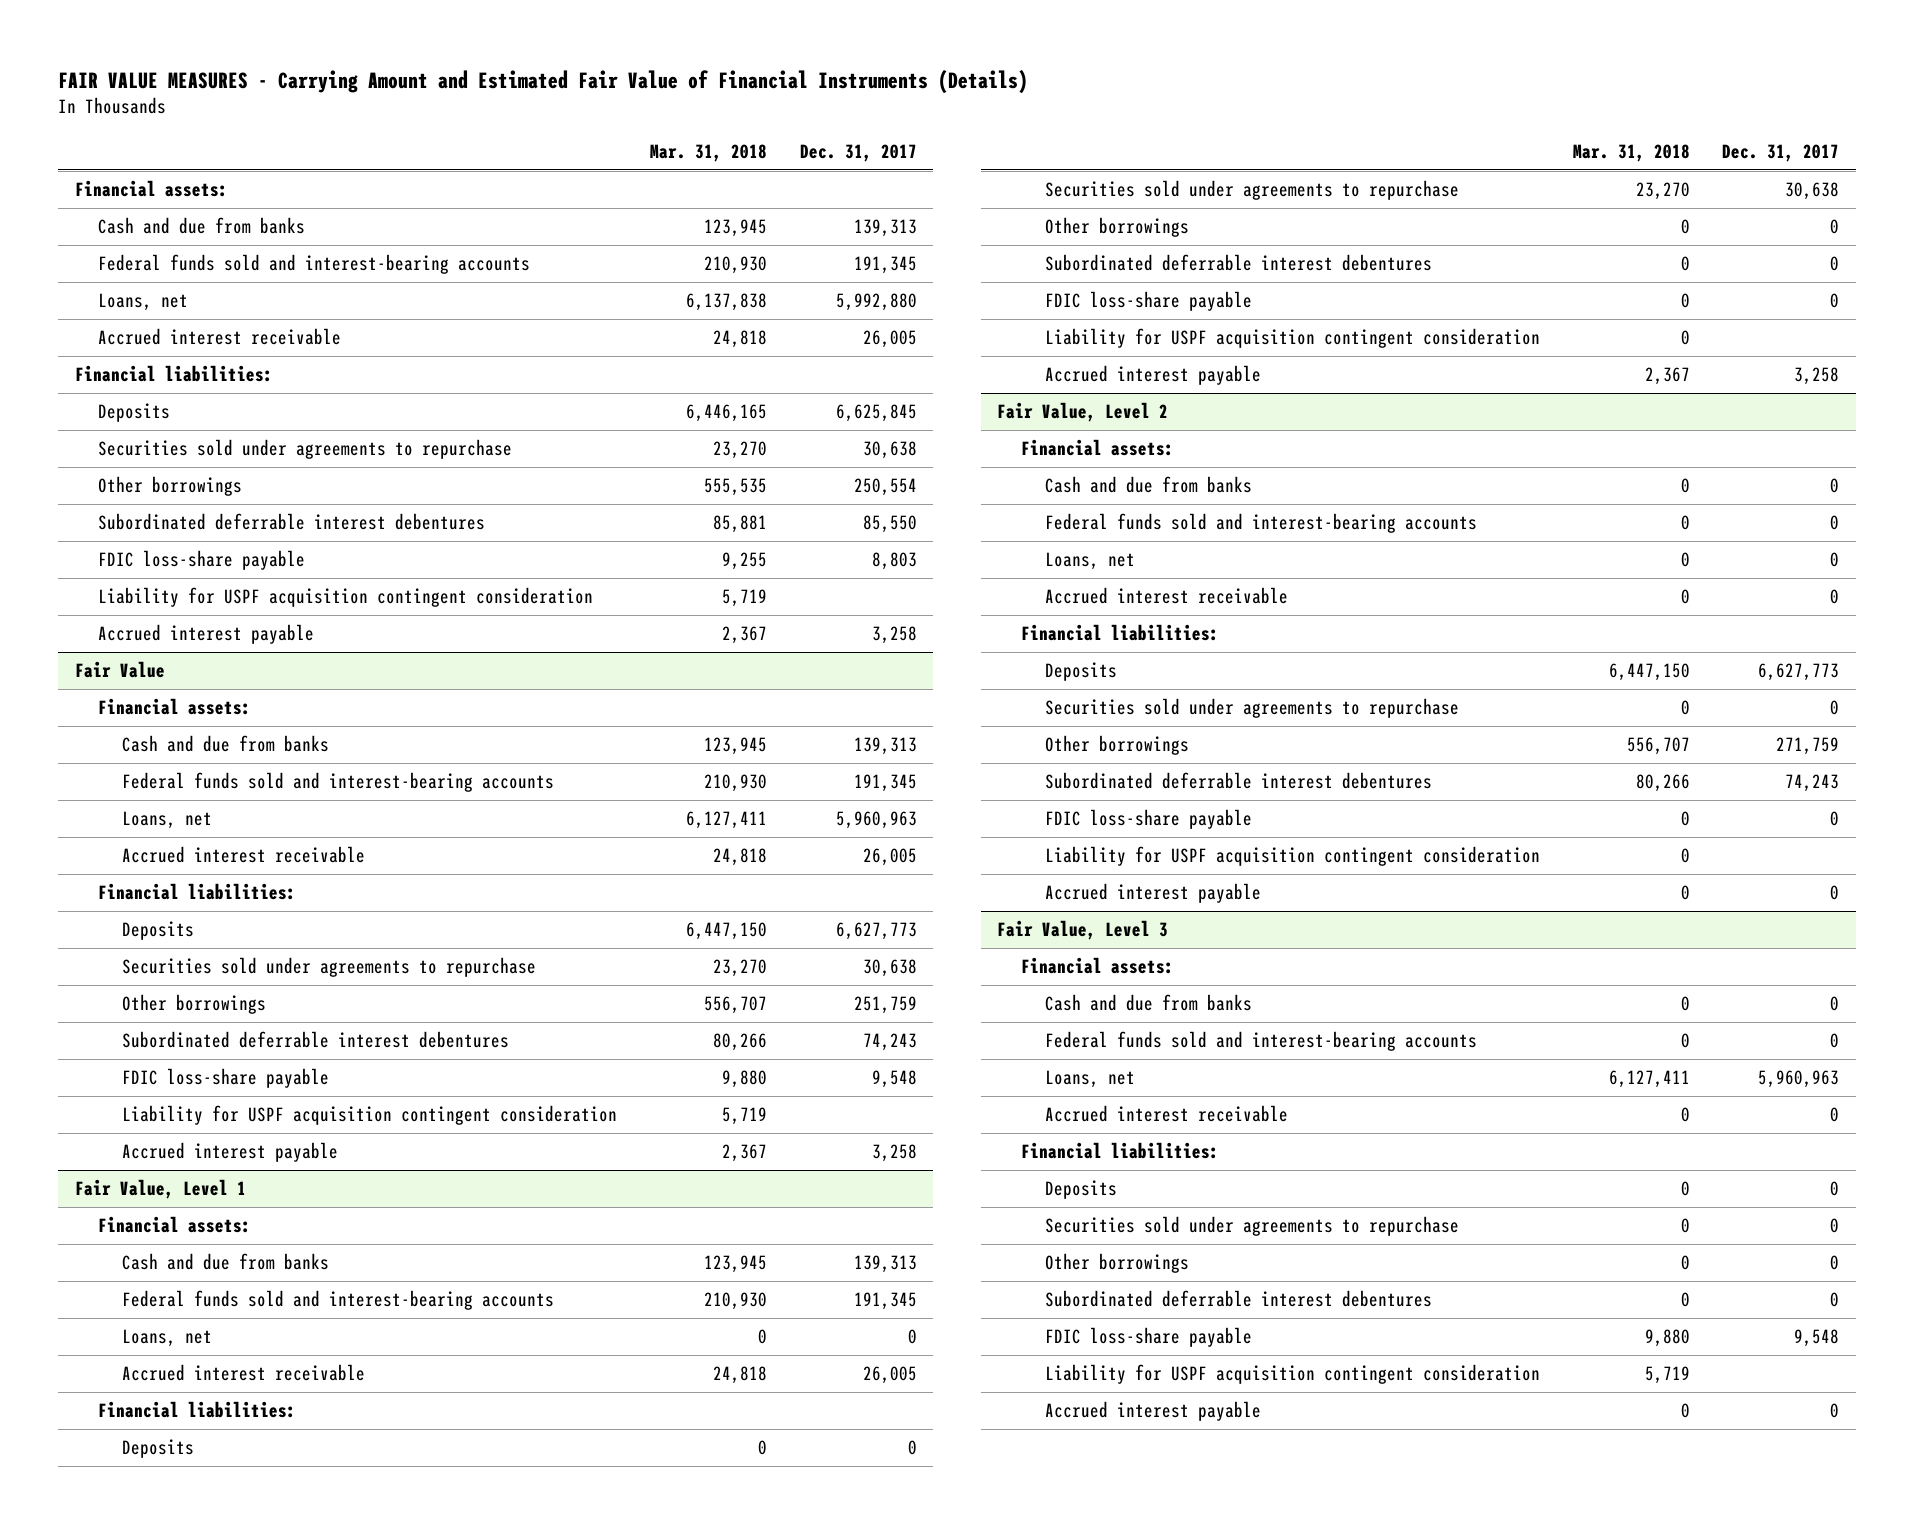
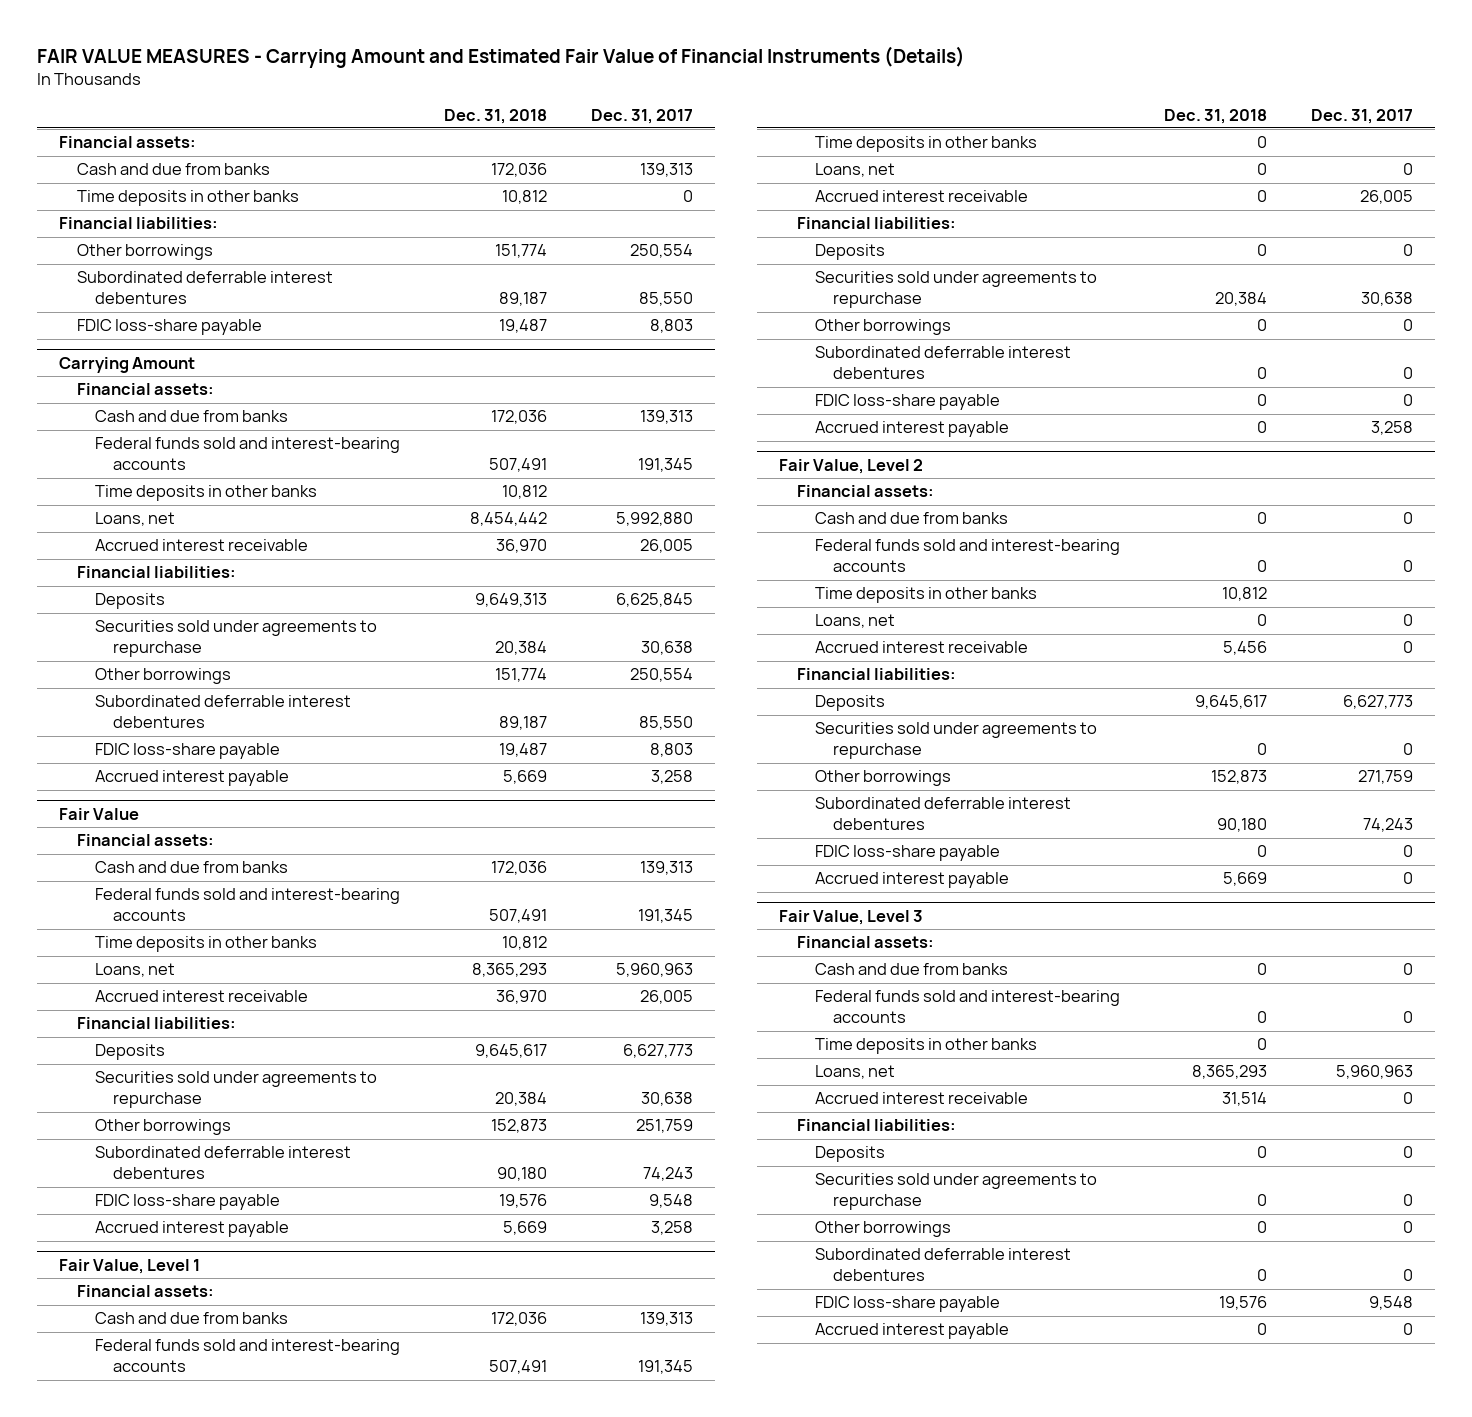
[649,143,767,162] Mar. 31, 2018 -> none
none -> [444,108,548,124] Dec. 31, 2018
none -> [77,190,300,207] Time deposits in other banks
none -> [59,217,219,230] Financial liabilities:
none -> [77,244,214,261] Other borrowings
none -> [77,271,334,305] Subordinated deferrable interest debentures
none -> [77,319,263,336] FDIC loss-share payable
none -> [59,356,196,373] Carrying Amount
none -> [77,383,215,396] Financial assets:
none -> [95,410,289,423] Cash and due from banks
none -> [95,485,318,502] Time deposits in other banks
[98,587,594,608] Liability for USPF acquisition contingent consideration -> none
none -> [95,936,318,953] Time deposits in other banks
[121,1105,617,1126] Liability for USPF acquisition contingent consideration -> none
none -> [814,136,1037,153] Time deposits in other banks
[1044,328,1540,349] Liability for USPF acquisition contingent consideration -> none
none -> [814,587,1037,604] Time deposits in other banks
[1044,846,1540,867] Liability for USPF acquisition contingent consideration -> none
none -> [814,1038,1037,1055] Time deposits in other banks
[1044,1364,1540,1385] Liability for USPF acquisition contingent consideration -> none

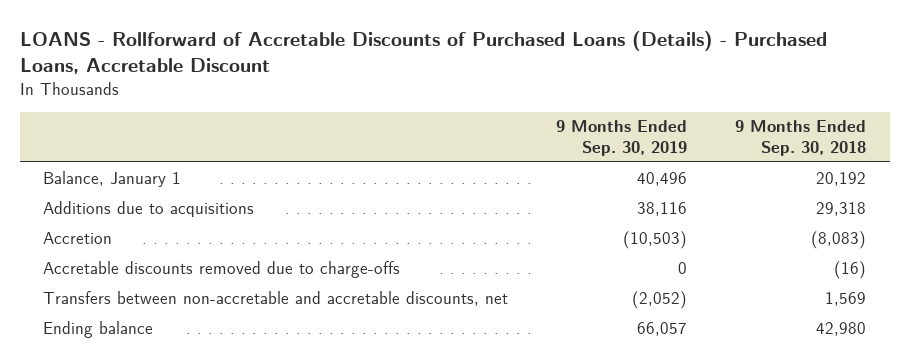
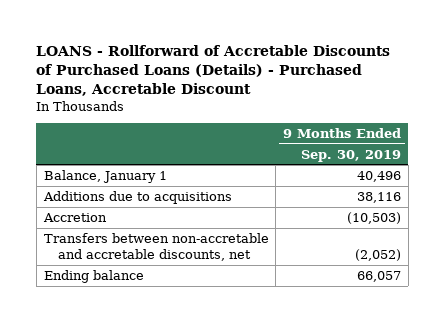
[734,120,866,156] 9 Months Ended Sep. 30, 2018 -> none
[43,260,401,278] Accretable discounts removed due to charge-offs -> none

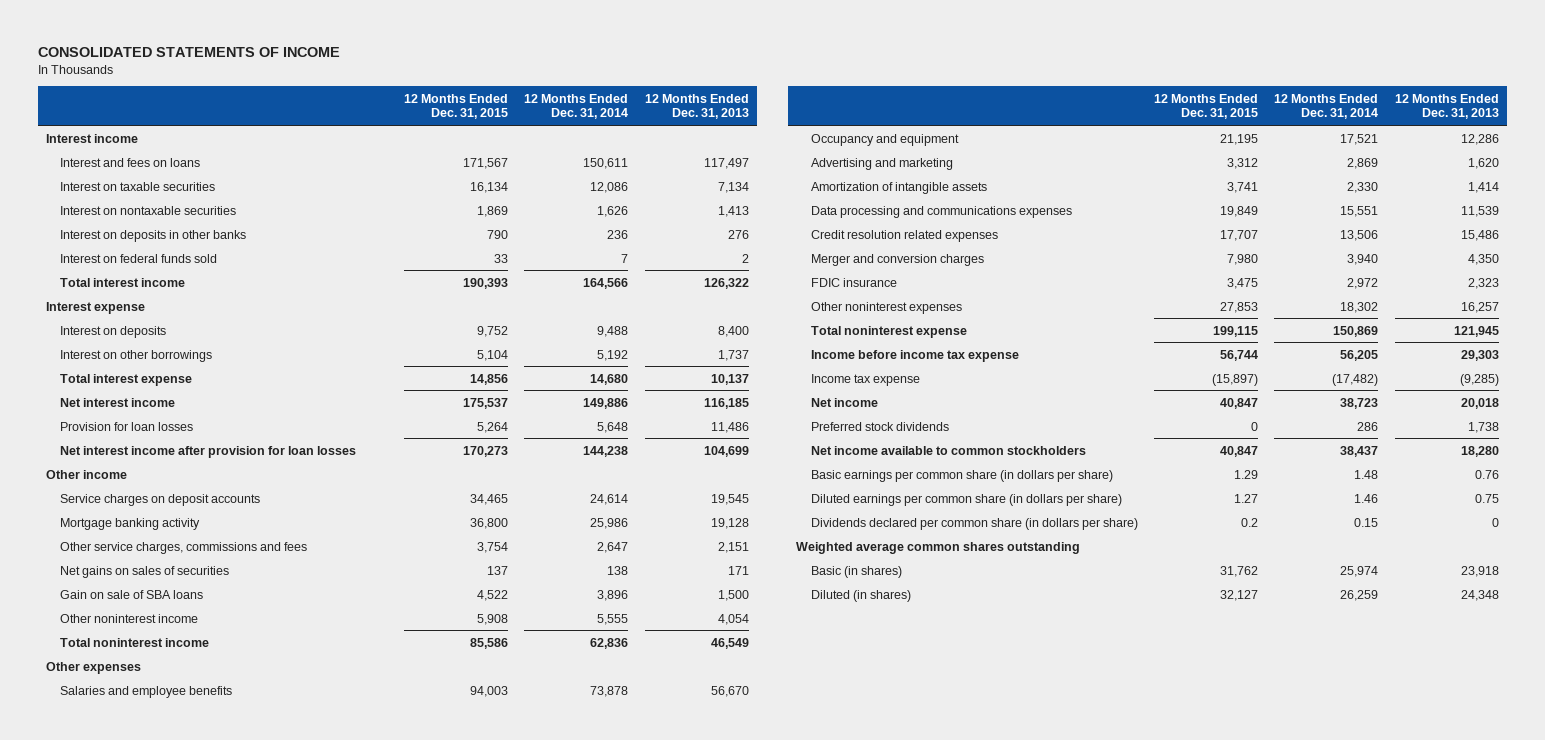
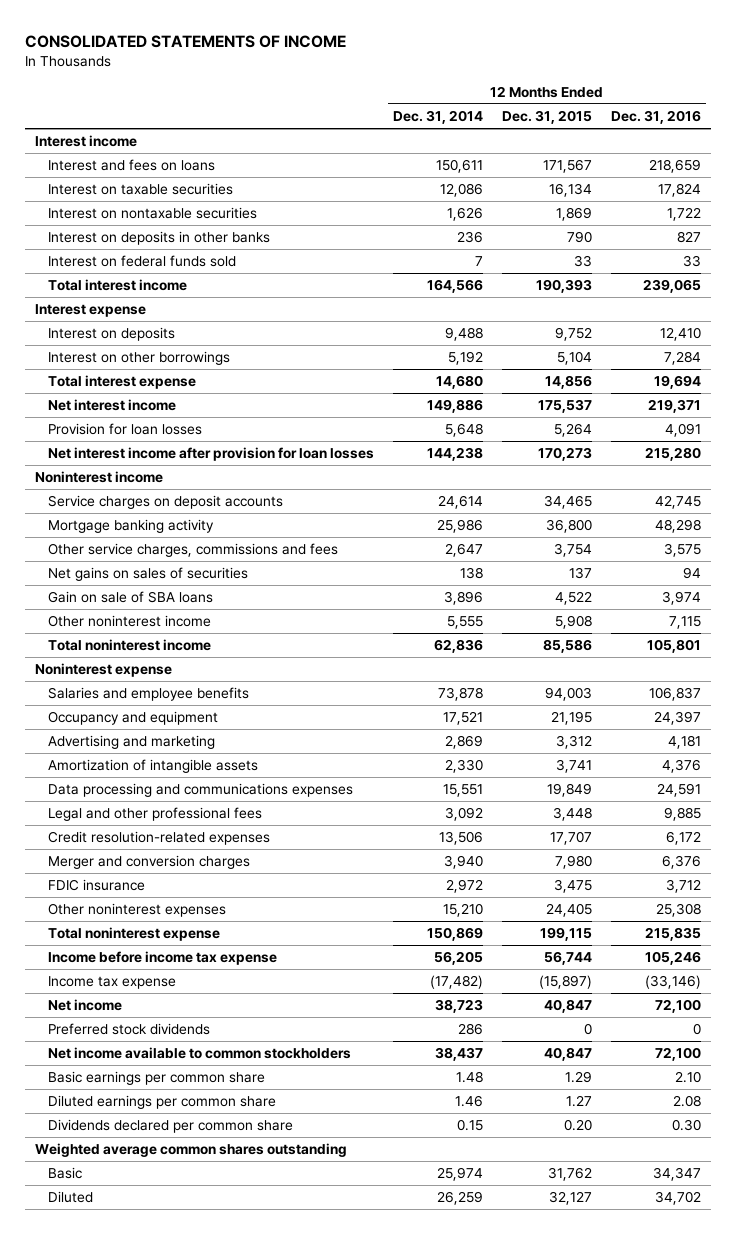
[644,93,749,120] 12 Months Ended Dec. 31, 2013 -> none
none -> [611,110,702,125] Dec. 31, 2016
[45,469,127,479] Other income -> [34,471,163,484] Noninterest income
[45,661,141,674] Other expenses -> [34,663,172,678] Noninterest expense
none -> [47,807,262,822] Legal and other professional fees
[810,229,998,242] Credit resolution related expenses -> [47,831,270,846] Credit resolution-related expenses
[1220,301,1259,313] 27,853 -> [546,903,593,918] 24,405
[1340,301,1379,313] 18,302 -> [442,903,483,918] 15,210
[810,469,1113,482] Basic earnings per common share (in dollars per share) -> [47,1071,265,1086] Basic earnings per common share
[810,493,1122,506] Diluted earnings per common share (in dollars per share) -> [47,1095,276,1110] Diluted earnings per common share
[810,517,1138,530] Dividends declared per common share (in dollars per share) -> [47,1119,293,1134] Dividends declared per common share
[1241,517,1259,527] 0.2 -> [564,1119,593,1132] 0.20
[810,565,902,578] Basic (in shares) -> [47,1167,82,1180] Basic
[810,589,911,602] Diluted (in shares) -> [47,1191,93,1204] Diluted

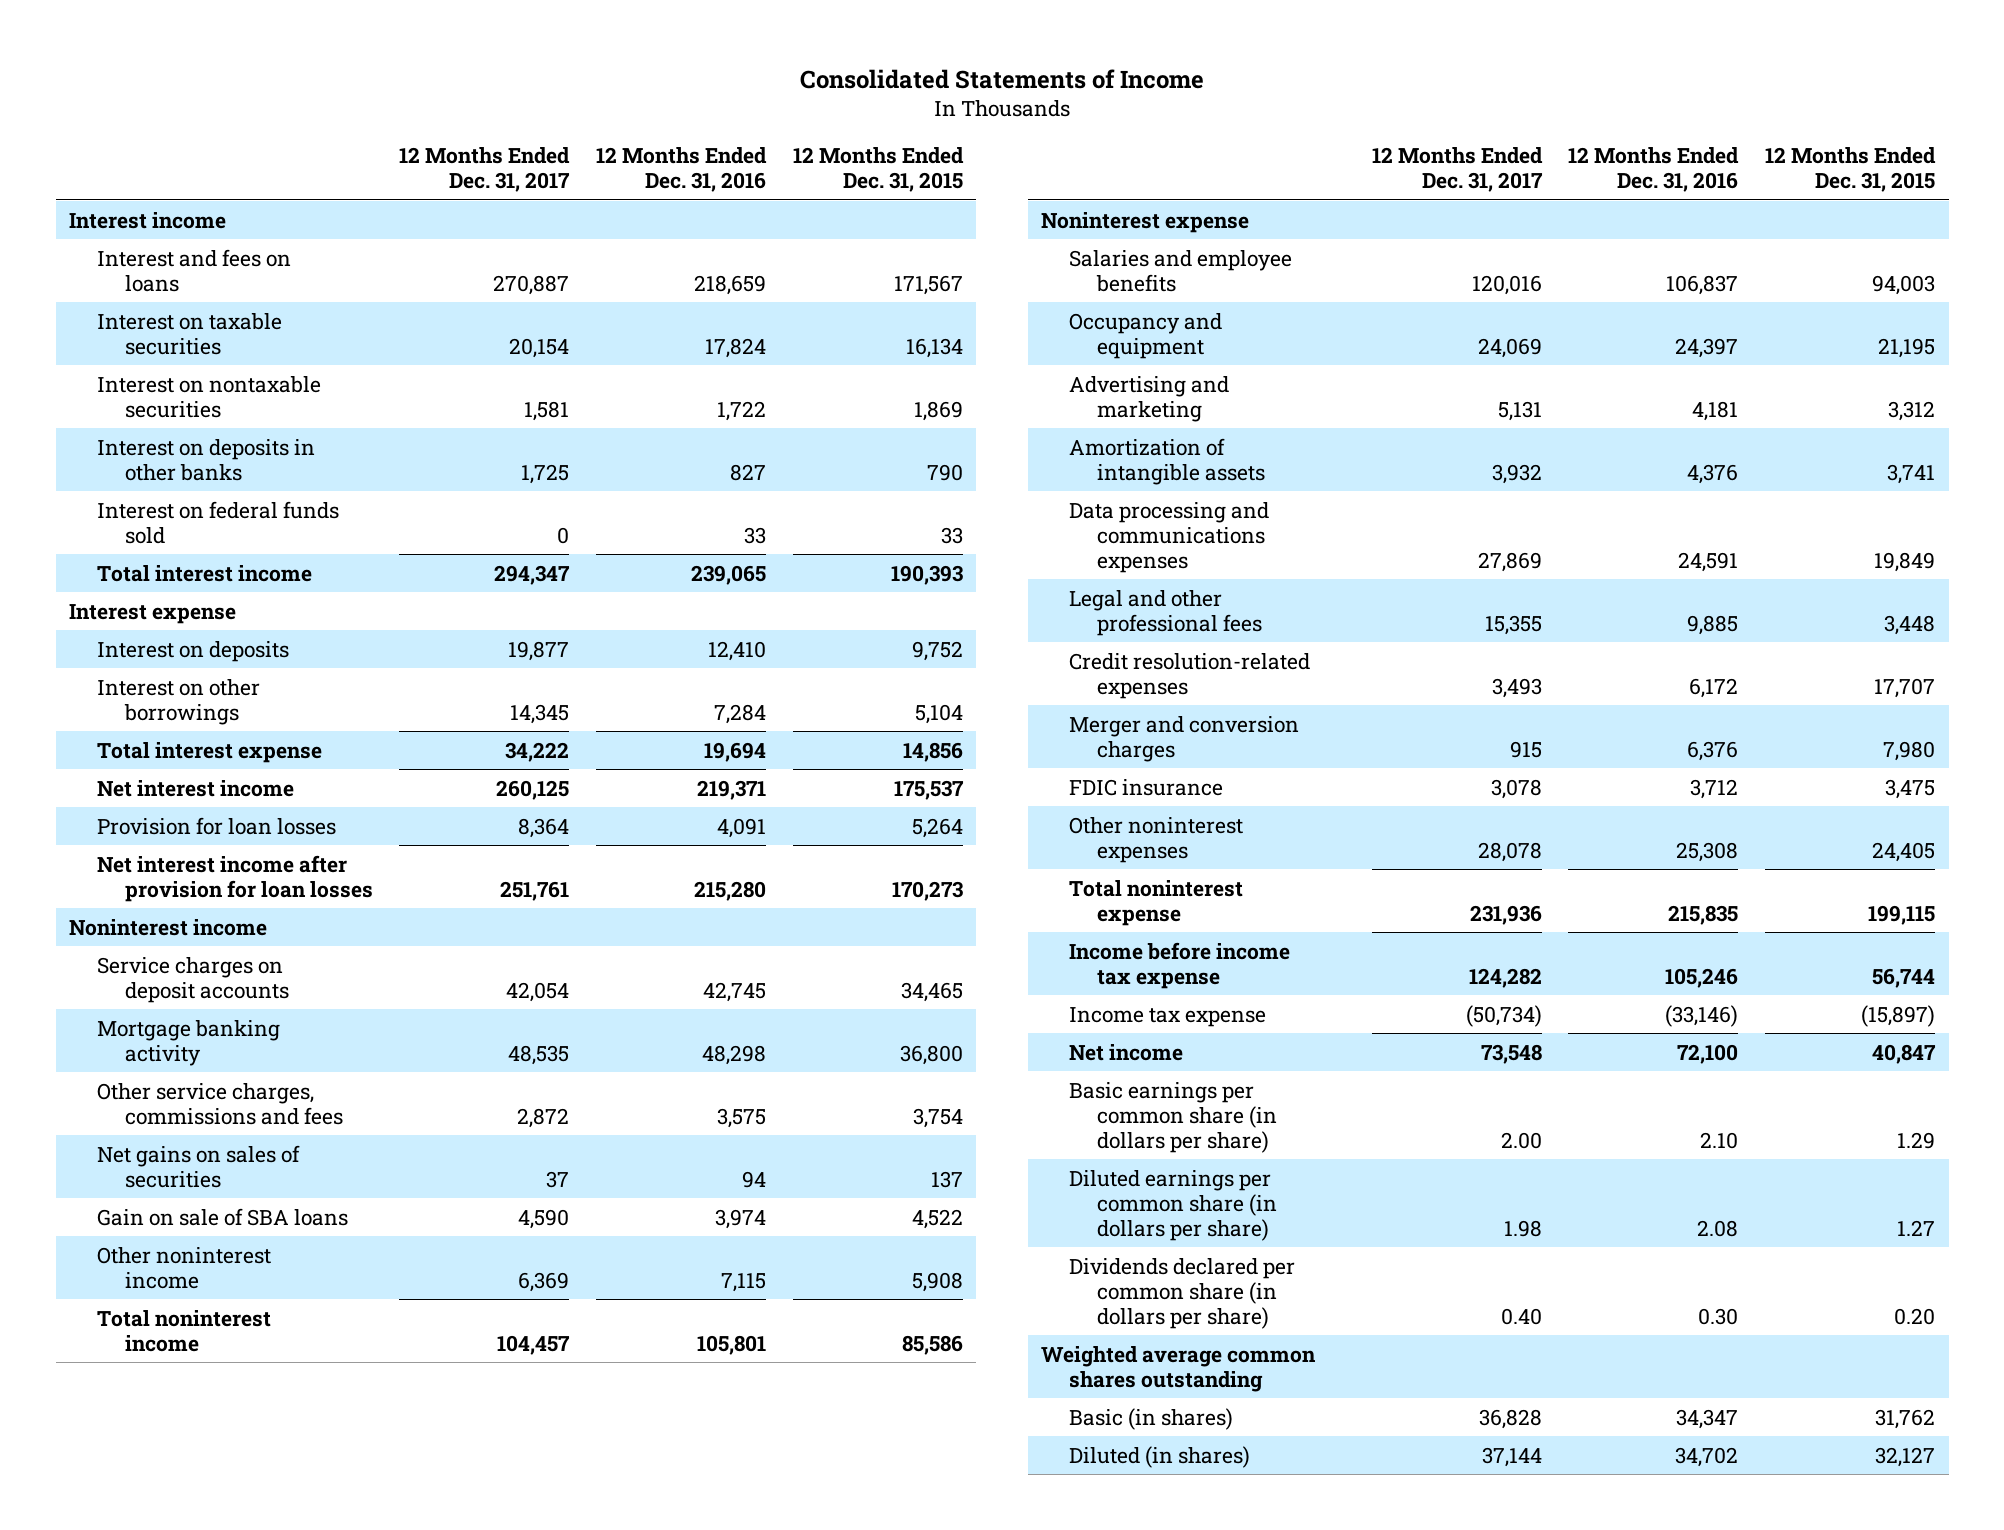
[25,34,347,48] CONSOLIDATED STATEMENTS OF INCOME -> [800,68,1205,89] Consolidated Statements of Income
[392,110,483,125] Dec. 31, 2014 -> none
none -> [399,147,571,193] 12 Months Ended Dec. 31, 2017
[47,1023,210,1036] Preferred stock dividends -> none
[47,1047,351,1060] Net income available to common stockholders -> none
[47,1071,265,1086] Basic earnings per common share -> [1069,1081,1278,1153] Basic earnings per common share (in dollars per share)
[47,1095,276,1110] Diluted earnings per common share -> [1069,1169,1278,1241] Diluted earnings per common share (in dollars per share)
[47,1119,293,1134] Dividends declared per common share -> [1069,1257,1296,1329] Dividends declared per common share (in dollars per share)
[47,1167,82,1180] Basic -> [1069,1407,1234,1430] Basic (in shares)
[47,1191,93,1204] Diluted -> [1069,1445,1251,1468] Diluted (in shares)

